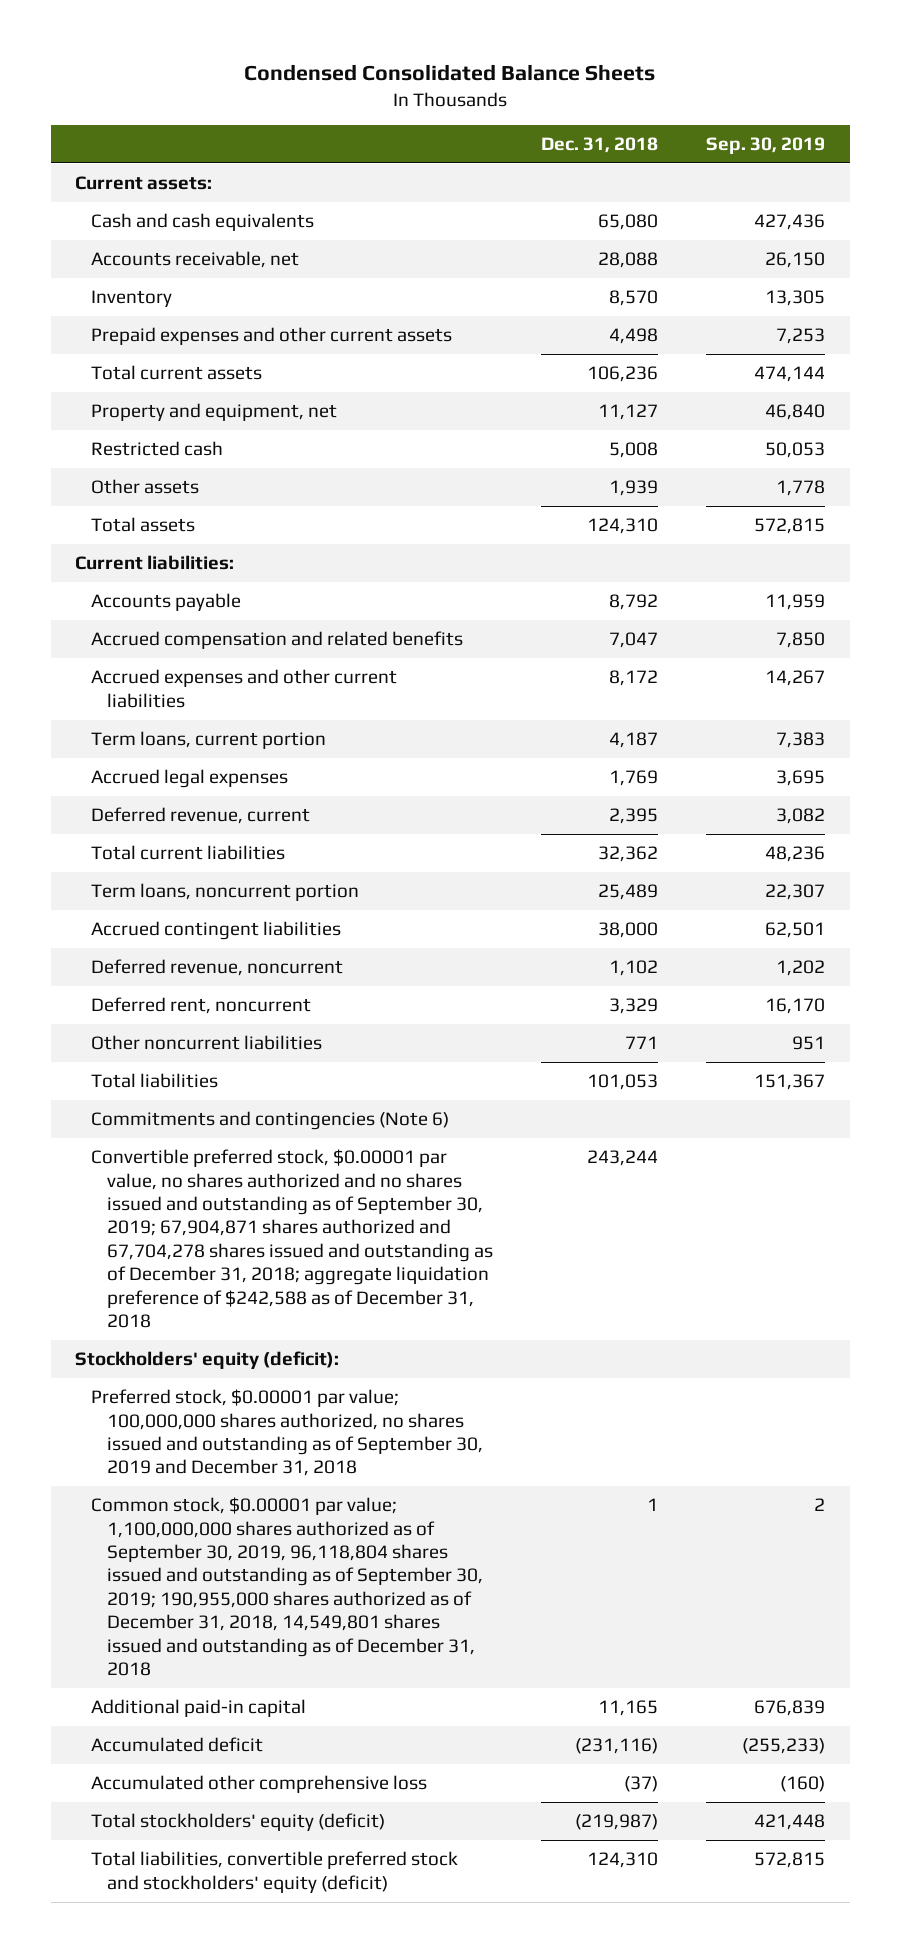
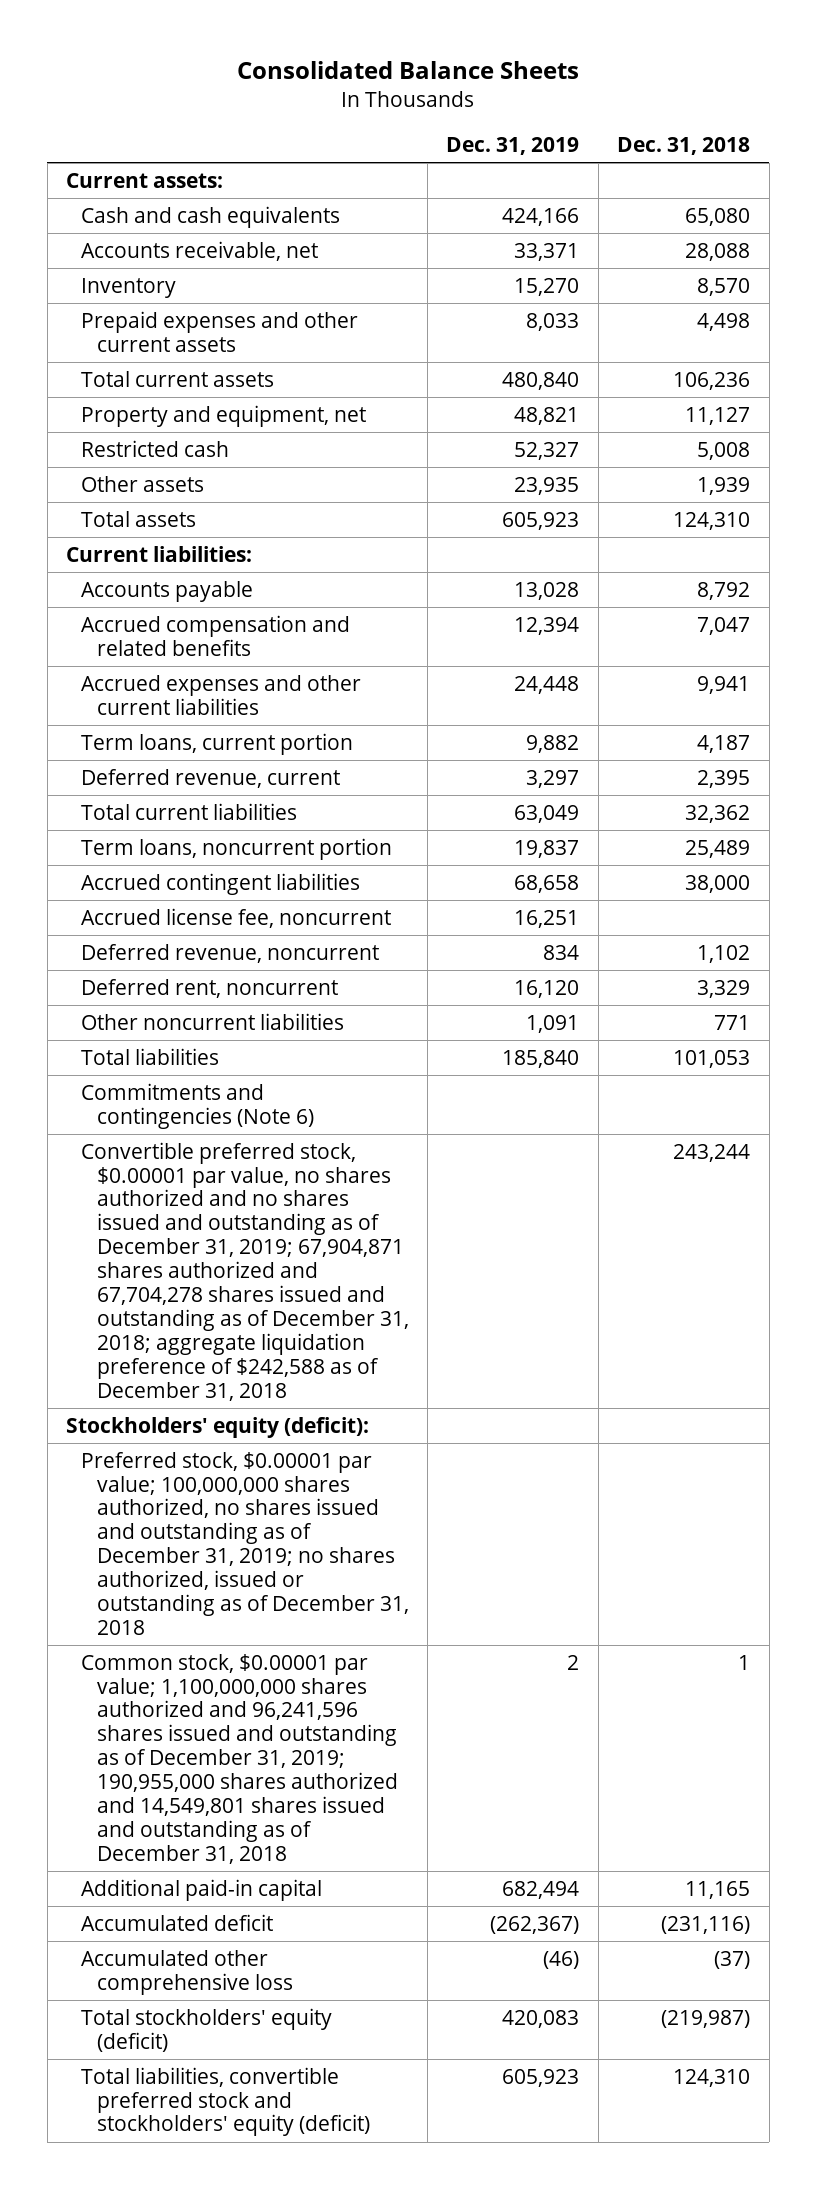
[244,64,656,82] Condensed Consolidated Balance Sheets -> [237,61,580,80] Consolidated Balance Sheets
[706,136,826,154] Sep. 30, 2019 -> none
none -> [446,137,580,156] Dec. 31, 2019
[609,670,659,687] 8,172 -> [697,675,751,694] 9,941
[90,769,288,789] Accrued legal expenses -> none
none -> [81,907,392,928] Accrued license fee, noncurrent
[90,1149,493,1329] Convertible preferred stock, $0.00001 par value, no shares authorized and no shares issued and outstanding as of September 30, 2019; 67,904,871 shares authorized and 67,704,278 shares issued and outstanding as of December 31, 2018; aggregate liquidation preference of $242,588 as of December 31, 2018 -> [81,1141,409,1401] Convertible preferred stock, $0.00001 par value, no shares authorized and no shares issued and outstanding as of December 31, 2019; 67,904,871 shares authorized and 67,704,278 shares issued and outstanding as of December 31, 2018; aggregate liquidation preference of $242,588 as of December 31, 2018
[90,1389,483,1477] Preferred stock, $0.00001 par value; 100,000,000 shares authorized, no shares issued and outstanding as of September 30, 2019 and December 31, 2018 -> [81,1451,409,1635] Preferred stock, $0.00001 par value; 100,000,000 shares authorized, no shares issued and outstanding as of December 31, 2019; no shares authorized, issued or outstanding as of December 31, 2018
[90,1497,483,1677] Common stock, $0.00001 par value; 1,100,000,000 shares authorized as of September 30, 2019, 96,118,804 shares issued and outstanding as of September 30, 2019; 190,955,000 shares authorized as of December 31, 2018, 14,549,801 shares issued and outstanding as of December 31, 2018 -> [81,1653,398,1864] Common stock, $0.00001 par value; 1,100,000,000 shares authorized and 96,241,596 shares issued and outstanding as of December 31, 2019; 190,955,000 shares authorized and 14,549,801 shares issued and outstanding as of December 31, 2018

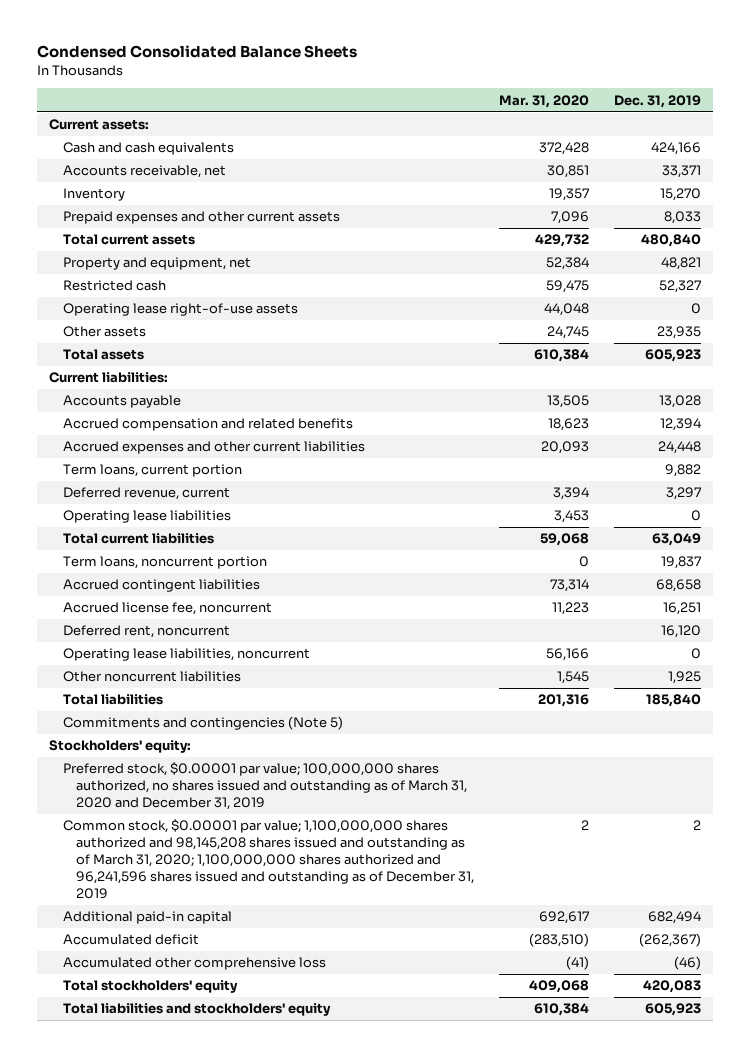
[237,61,580,80] Consolidated Balance Sheets -> [36,45,357,59] Condensed Consolidated Balance Sheets
[617,137,751,156] Dec. 31, 2018 -> none
none -> [498,94,589,108] Mar. 31, 2020
none -> [62,303,298,317] Operating lease right-of-use assets
none -> [62,510,231,524] Operating lease liabilities
[81,943,380,963] Deferred revenue, noncurrent -> none
none -> [62,648,310,662] Operating lease liabilities, noncurrent
[526,1014,580,1033] 1,091 -> [667,671,701,685] 1,925
[81,1141,409,1401] Convertible preferred stock, $0.00001 par value, no shares authorized and no shares issued and outstanding as of December 31, 2019; 67,904,871 shares authorized and 67,704,278 shares issued and outstanding as of December 31, 2018; aggregate liquidation preference of $242,588 as of December 31, 2018 -> none
[81,1082,314,1129] Commitments and contingencies (Note 6) -> [62,716,343,731] Commitments and contingencies (Note 5)
[66,1416,370,1438] Stockholders' equity (deficit): -> [49,740,192,754] Stockholders' equity:
[81,1451,409,1635] Preferred stock, $0.00001 par value; 100,000,000 shares authorized, no shares issued and outstanding as of December 31, 2019; no shares authorized, issued or outstanding as of December 31, 2018 -> [62,762,467,811] Preferred stock, $0.00001 par value; 100,000,000 shares authorized, no shares issued and outstanding as of March 31, 2020 and December 31, 2019
[81,1653,398,1864] Common stock, $0.00001 par value; 1,100,000,000 shares authorized and 96,241,596 shares issued and outstanding as of December 31, 2019; 190,955,000 shares authorized and 14,549,801 shares issued and outstanding as of December 31, 2018 -> [62,819,474,900] Common stock, $0.00001 par value; 1,100,000,000 shares authorized and 98,145,208 shares issued and outstanding as of March 31, 2020; 1,100,000,000 shares authorized and 96,241,596 shares issued and outstanding as of December 31, 2019
[81,2007,333,2052] Total stockholders' equity (deficit) -> [62,980,238,994] Total stockholders' equity
[81,2066,370,2137] Total liabilities, convertible preferred stock and stockholders' equity (deficit) -> [62,1003,331,1017] Total liabilities and stockholders' equity

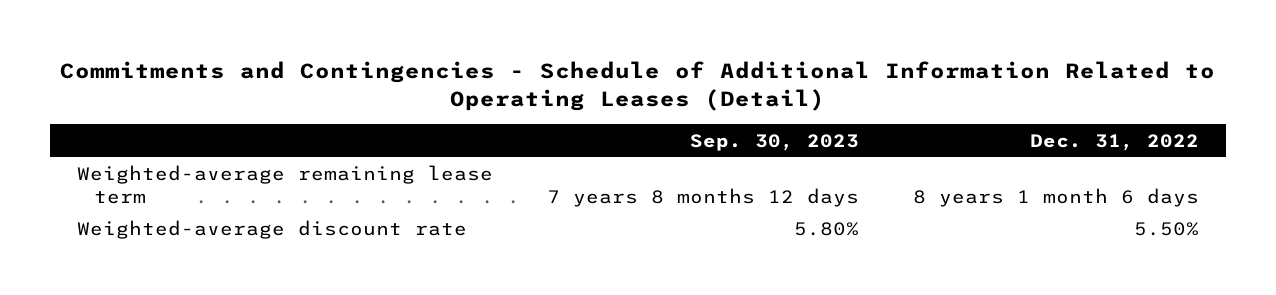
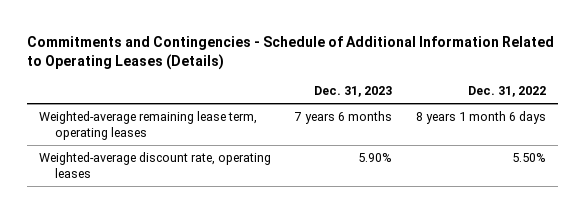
[60,61,1216,112] Commitments and Contingencies - Schedule of Additional Information Related to Operating Leases (Detail) -> [27,35,555,70] Commitments and Contingencies - Schedule of Additional Information Related to Operating Leases (Details)
[690,133,860,151] Sep. 30, 2023 -> none
none -> [314,86,393,98] Dec. 31, 2023
[77,165,494,204] Weighted-average remaining lease term -> [39,110,258,140] Weighted-average remaining lease term, operating leases
[77,220,468,240] Weighted-average discount rate -> [39,151,272,178] Weighted-average discount rate, operating leases

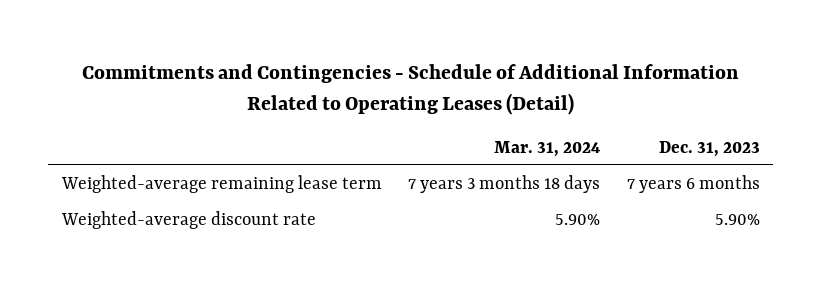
[27,35,555,70] Commitments and Contingencies - Schedule of Additional Information Related to Operating Leases (Details) -> [81,63,739,115] Commitments and Contingencies - Schedule of Additional Information Related to Operating Leases (Detail)
[468,86,547,98] Dec. 31, 2022 -> none
none -> [494,140,601,157] Mar. 31, 2024
[39,110,258,140] Weighted-average remaining lease term, operating leases -> [60,175,382,194] Weighted-average remaining lease term
[39,151,272,178] Weighted-average discount rate, operating leases -> [60,211,316,230] Weighted-average discount rate

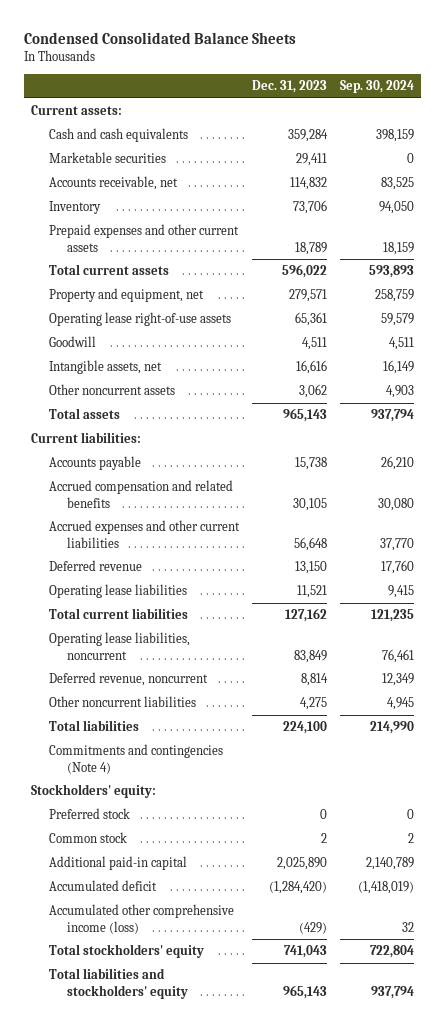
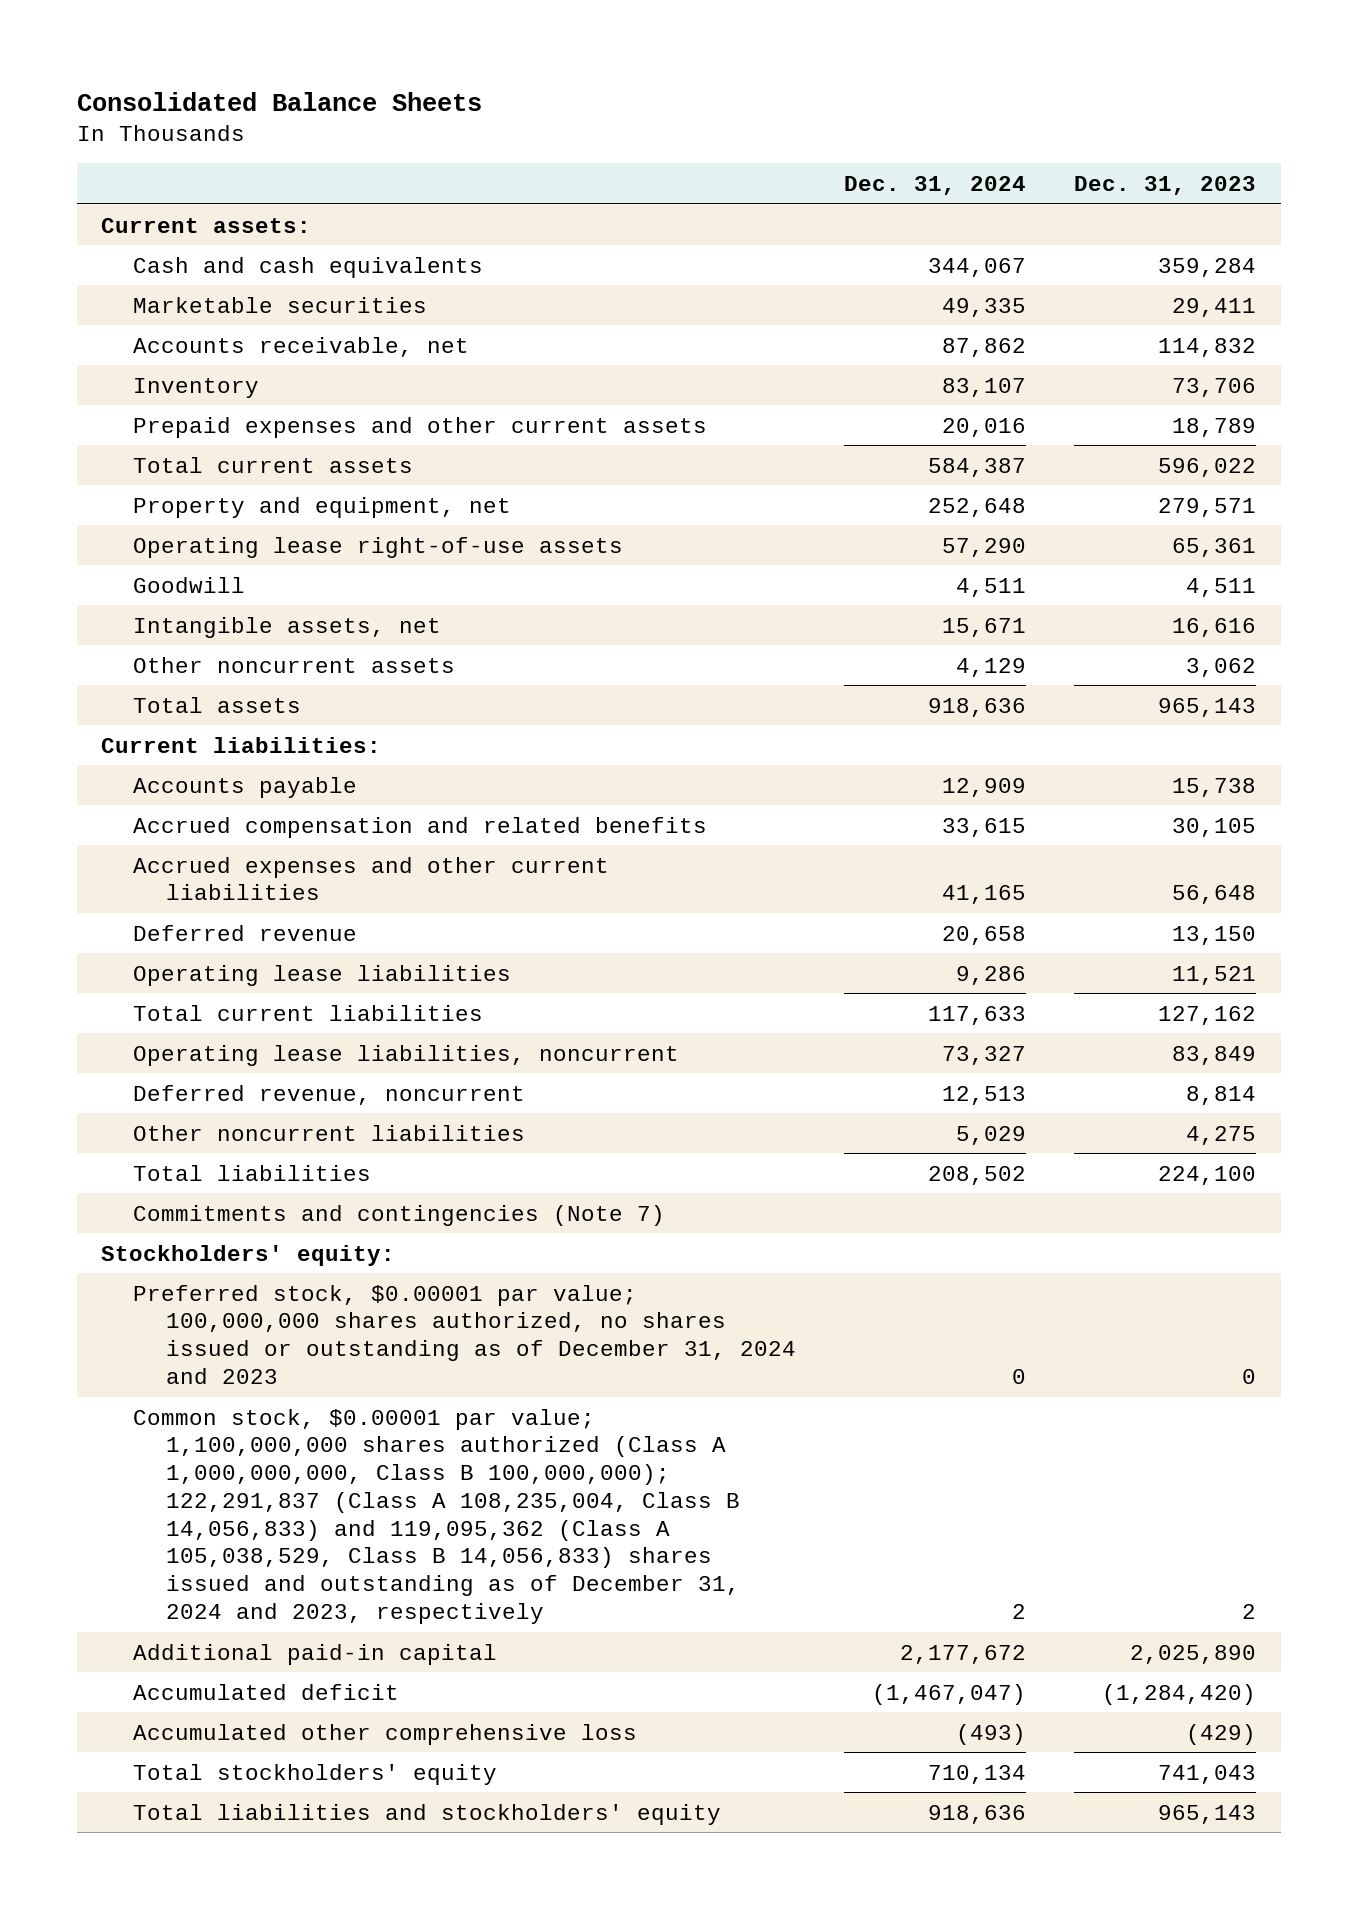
[24,31,297,44] Condensed Consolidated Balance Sheets -> [76,92,482,112] Consolidated Balance Sheets
[340,79,415,93] Sep. 30, 2024 -> none
none -> [844,176,1027,196] Dec. 31, 2024
[48,744,223,774] Commitments and contingencies (Note 4) -> [133,1204,666,1226] Commitments and contingencies (Note 7)
[48,808,130,820] Preferred stock -> [133,1284,796,1384] Preferred stock, $0.00001 par value; 100,000,000 shares authorized, no shares issued or outstanding as of December 31, 2024 and 2023
[48,832,127,844] Common stock -> [133,1408,740,1624] Common stock, $0.00001 par value; 1,100,000,000 shares authorized (Class A 1,000,000,000, Class B 100,000,000); 122,291,837 (Class A 108,235,004, Class B 14,056,833) and 119,095,362 (Class A 105,038,529, Class B 14,056,833) shares issued and outstanding as of December 31, 2024 and 2023, respectively
[48,904,234,934] Accumulated other comprehensive income (loss) -> [133,1723,638,1745] Accumulated other comprehensive loss

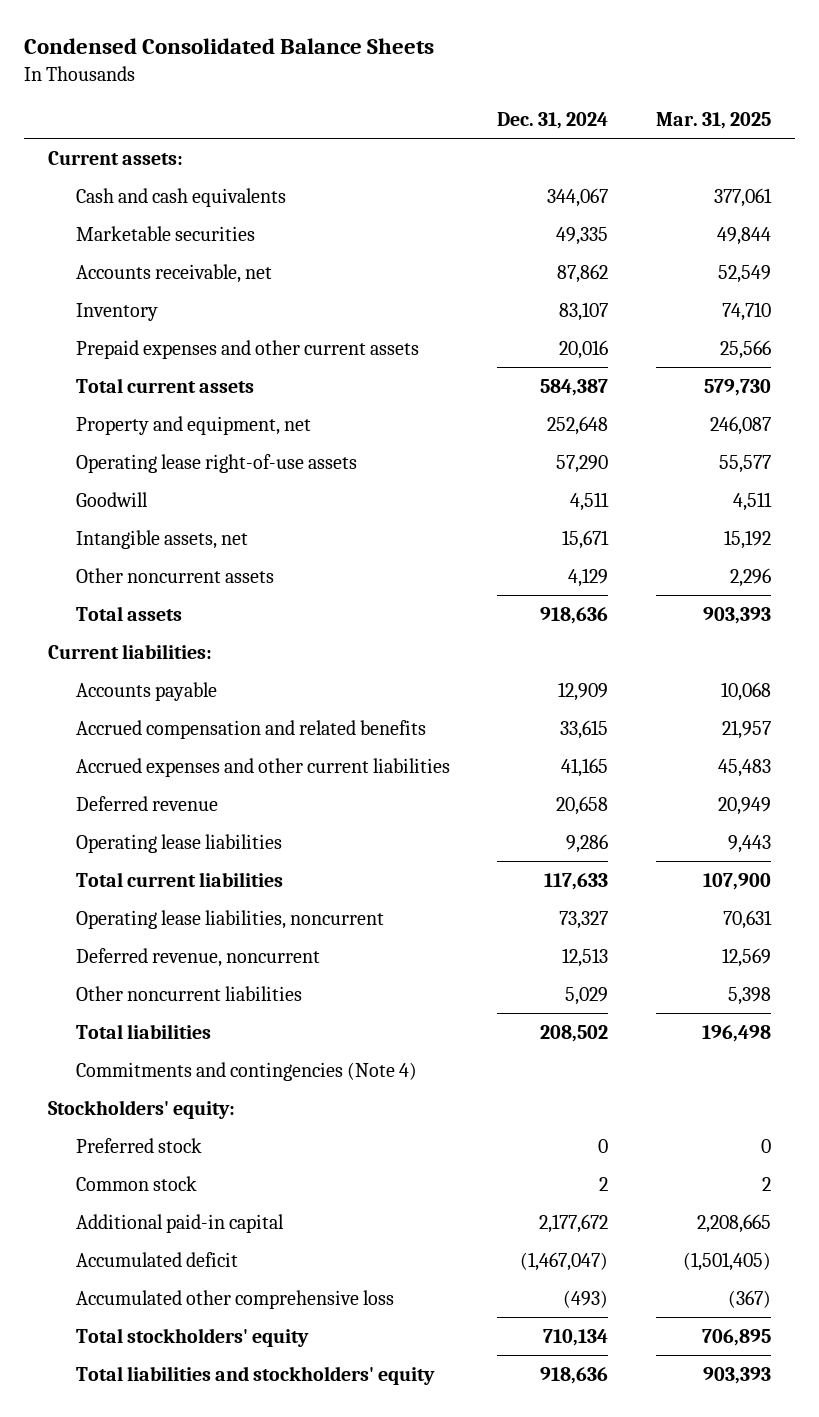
[76,92,482,112] Consolidated Balance Sheets -> [24,38,435,55] Condensed Consolidated Balance Sheets
[1074,176,1257,196] Dec. 31, 2023 -> none
none -> [656,111,772,129] Mar. 31, 2025
[133,1204,666,1226] Commitments and contingencies (Note 7) -> [75,1061,417,1081] Commitments and contingencies (Note 4)
[133,1284,796,1384] Preferred stock, $0.00001 par value; 100,000,000 shares authorized, no shares issued or outstanding as of December 31, 2024 and 2023 -> [75,1137,202,1153] Preferred stock
[133,1408,740,1624] Common stock, $0.00001 par value; 1,100,000,000 shares authorized (Class A 1,000,000,000, Class B 100,000,000); 122,291,837 (Class A 108,235,004, Class B 14,056,833) and 119,095,362 (Class A 105,038,529, Class B 14,056,833) shares issued and outstanding as of December 31, 2024 and 2023, respectively -> [75,1175,197,1191] Common stock

